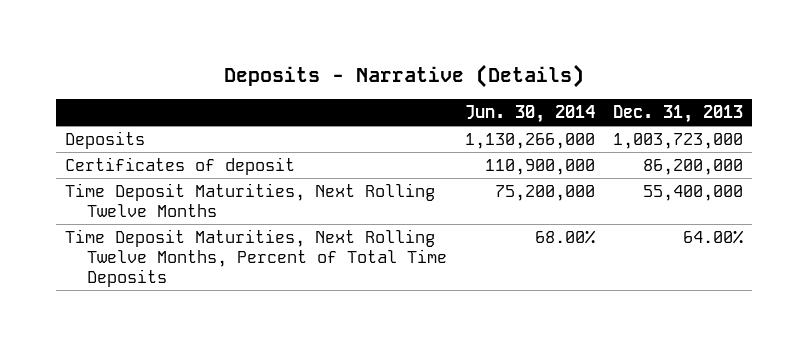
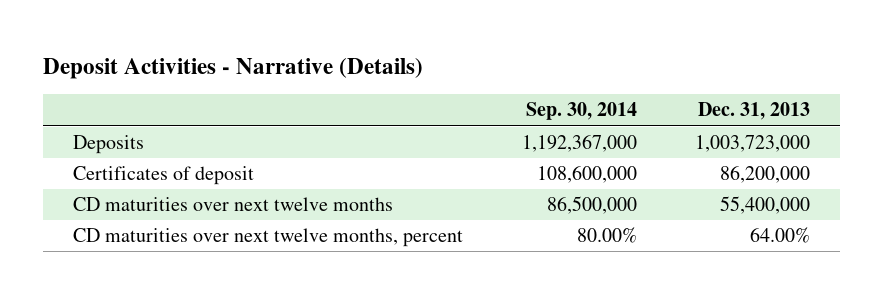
[223,63,584,88] Deposits - Narrative (Details) -> [43,58,424,80] Deposit Activities - Narrative (Details)
[464,104,595,123] Jun. 30, 2014 -> none
none -> [525,102,637,121] Sep. 30, 2014
[64,183,435,217] Time Deposit Maturities, Next Rolling Twelve Months -> [72,197,393,212] CD maturities over next twelve months
[64,229,448,287] Time Deposit Maturities, Next Rolling Twelve Months, Percent of Total Time Deposits -> [72,228,463,248] CD maturities over next twelve months, percent

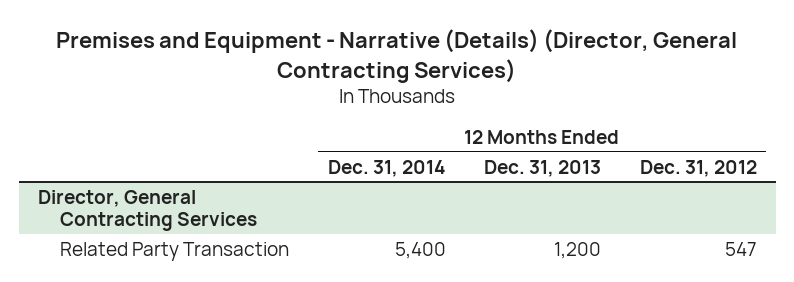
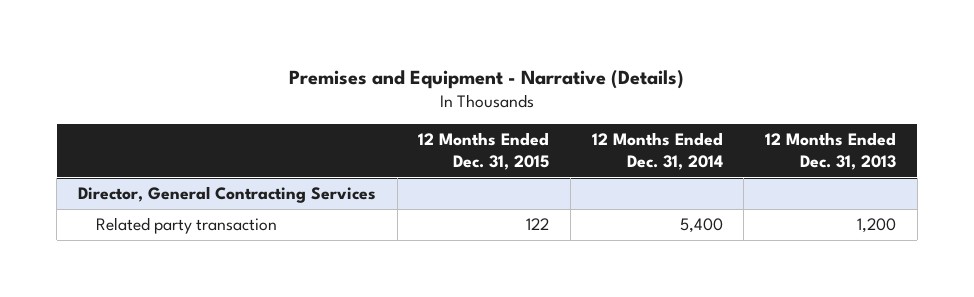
[56,29,738,83] Premises and Equipment - Narrative (Details) (Director, General Contracting Services) -> [289,69,685,89] Premises and Equipment - Narrative (Details)
[639,159,757,177] Dec. 31, 2012 -> none
none -> [418,132,550,171] 12 Months Ended Dec. 31, 2015
[60,241,290,261] Related Party Transaction -> [96,217,278,235] Related party transaction

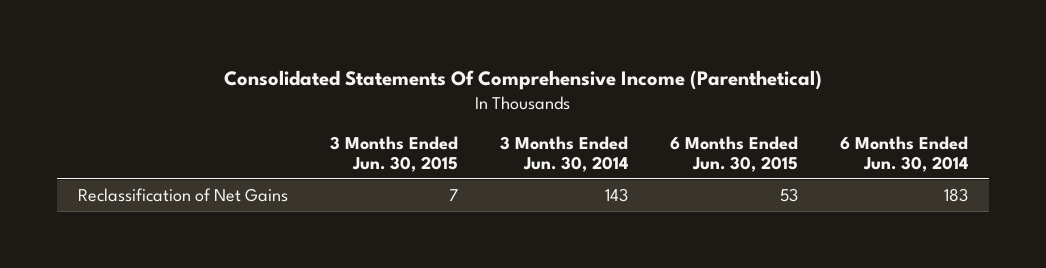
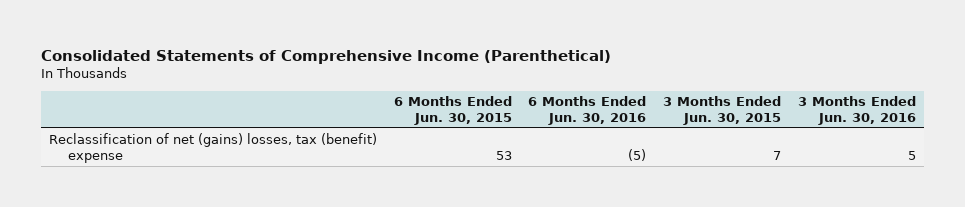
[224,69,823,90] Consolidated Statements Of Comprehensive Income (Parenthetical) -> [40,49,611,64] Consolidated Statements of Comprehensive Income (Parenthetical)
[500,135,629,173] 3 Months Ended Jun. 30, 2014 -> none
[840,135,969,173] 6 Months Ended Jun. 30, 2014 -> none
none -> [528,96,647,126] 6 Months Ended Jun. 30, 2016
none -> [797,96,916,126] 3 Months Ended Jun. 30, 2016
[78,188,289,203] Reclassification of Net Gains -> [48,133,377,163] Reclassification of net (gains) losses, tax (benefit) expense

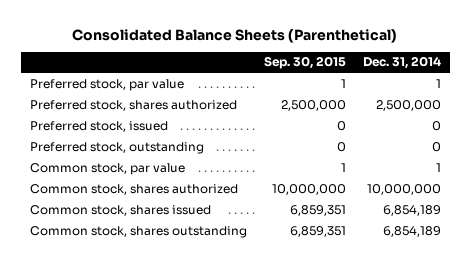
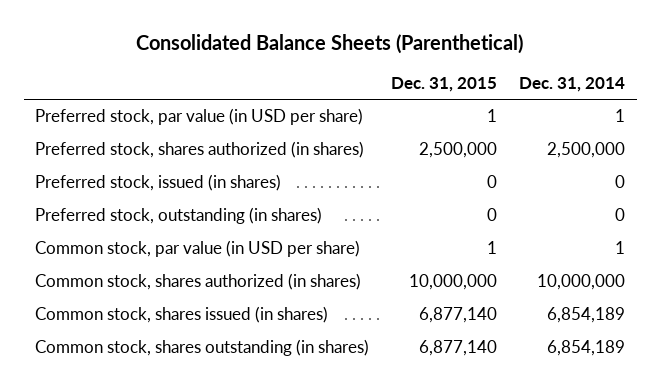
[263,56,346,70] Sep. 30, 2015 -> none
none -> [391,77,498,93] Dec. 31, 2015
[29,78,184,91] Preferred stock, par value -> [34,108,363,126] Preferred stock, par value (in USD per share)
[29,99,237,111] Preferred stock, shares authorized -> [34,141,364,159] Preferred stock, shares authorized (in shares)
[29,120,168,132] Preferred stock, issued -> [34,174,281,192] Preferred stock, issued (in shares)
[29,141,204,154] Preferred stock, outstanding -> [34,207,322,225] Preferred stock, outstanding (in shares)
[29,162,185,175] Common stock, par value -> [34,240,360,258] Common stock, par value (in USD per share)
[29,183,238,195] Common stock, shares authorized -> [34,273,361,291] Common stock, shares authorized (in shares)
[29,204,211,216] Common stock, shares issued -> [34,306,328,324] Common stock, shares issued (in shares)
[29,225,247,238] Common stock, shares outstanding -> [34,339,369,357] Common stock, shares outstanding (in shares)

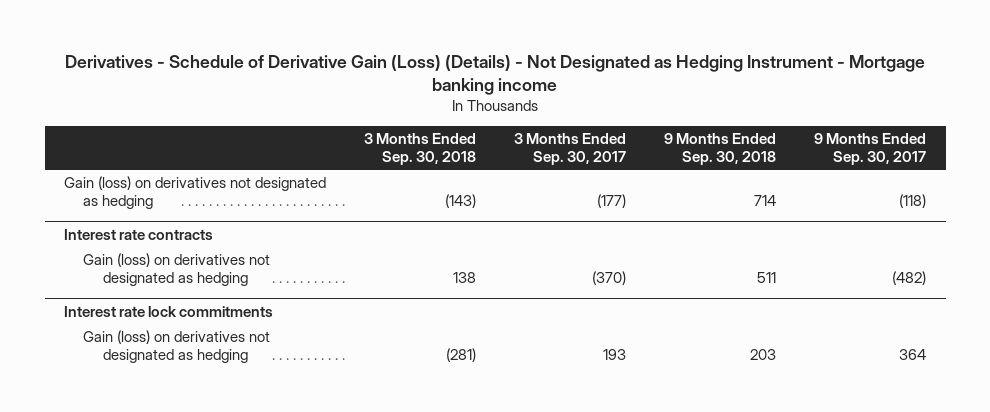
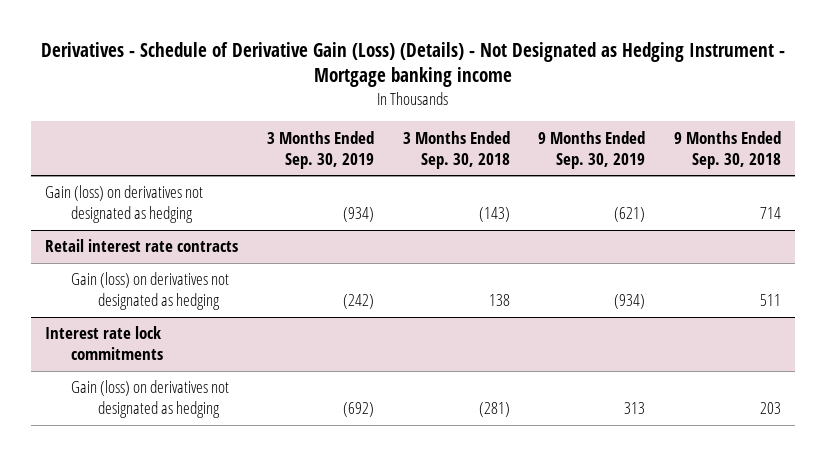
[514,133,627,166] 3 Months Ended Sep. 30, 2017 -> none
[814,133,927,166] 9 Months Ended Sep. 30, 2017 -> none
none -> [266,130,374,169] 3 Months Ended Sep. 30, 2019
none -> [538,130,646,169] 9 Months Ended Sep. 30, 2019
[63,228,213,240] Interest rate contracts -> [45,239,239,253] Retail interest rate contracts

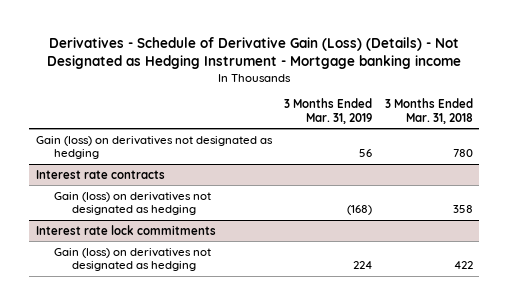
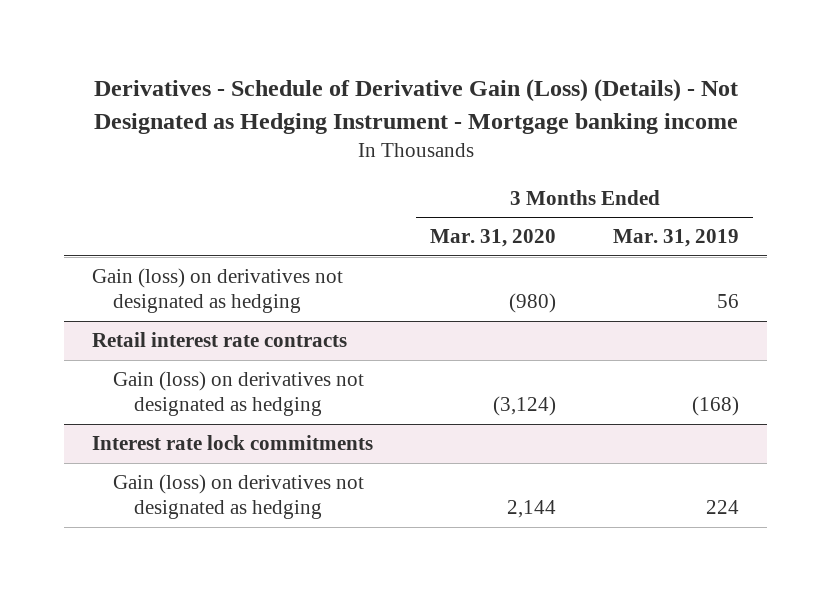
[384,98,473,124] 3 Months Ended Mar. 31, 2018 -> none
none -> [430,229,557,248] Mar. 31, 2020
[35,169,165,179] Interest rate contracts -> [92,332,348,348] Retail interest rate contracts

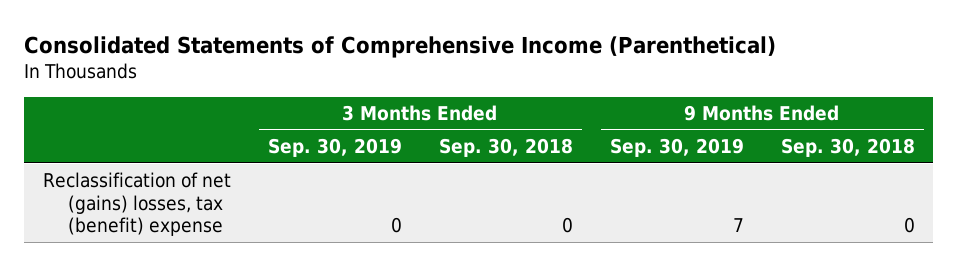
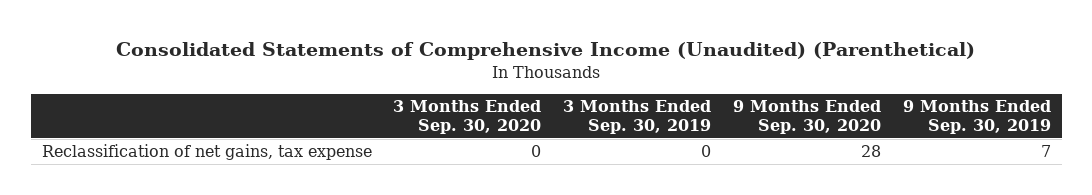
[24,36,777,59] Consolidated Statements of Comprehensive Income (Parenthetical) -> [116,41,976,60] Consolidated Statements of Comprehensive Income (Unaudited) (Parenthetical)
[438,138,573,158] Sep. 30, 2018 -> none
[780,138,915,158] Sep. 30, 2018 -> none
none -> [393,100,542,135] 3 Months Ended Sep. 30, 2020
none -> [732,100,881,135] 9 Months Ended Sep. 30, 2020
[42,172,231,237] Reclassification of net (gains) losses, tax (benefit) expense -> [41,144,372,161] Reclassification of net gains, tax expense

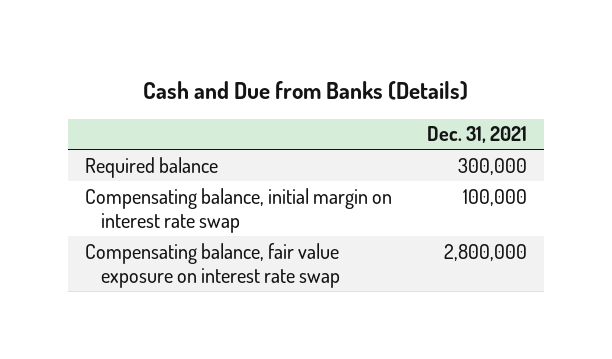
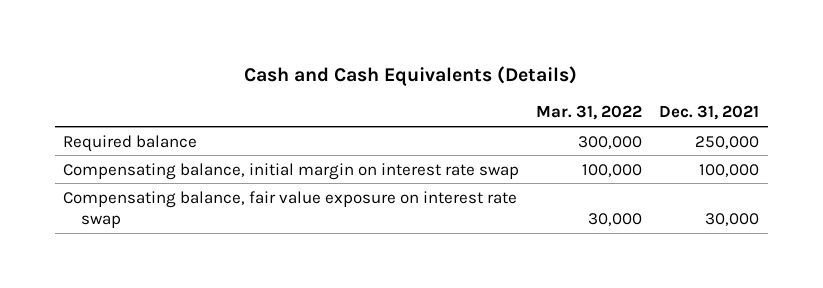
[142,80,468,100] Cash and Due from Banks (Details) -> [244,66,578,87] Cash and Cash Equivalents (Details)
none -> [536,105,643,121] Mar. 31, 2022
[457,157,527,175] 300,000 -> [695,135,760,149] 250,000
[443,243,527,261] 2,800,000 -> [705,212,760,226] 30,000

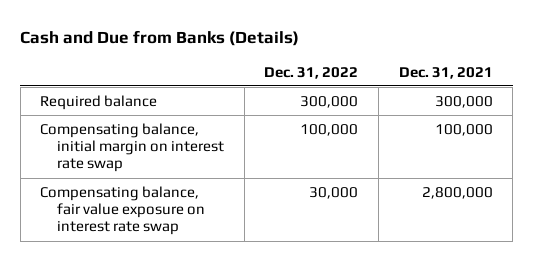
[244,66,578,87] Cash and Cash Equivalents (Details) -> [20,30,300,47] Cash and Due from Banks (Details)
[536,105,643,121] Mar. 31, 2022 -> none
none -> [264,66,359,79] Dec. 31, 2022
[695,135,760,149] 250,000 -> [434,95,493,108] 300,000
[705,212,760,226] 30,000 -> [421,186,493,199] 2,800,000

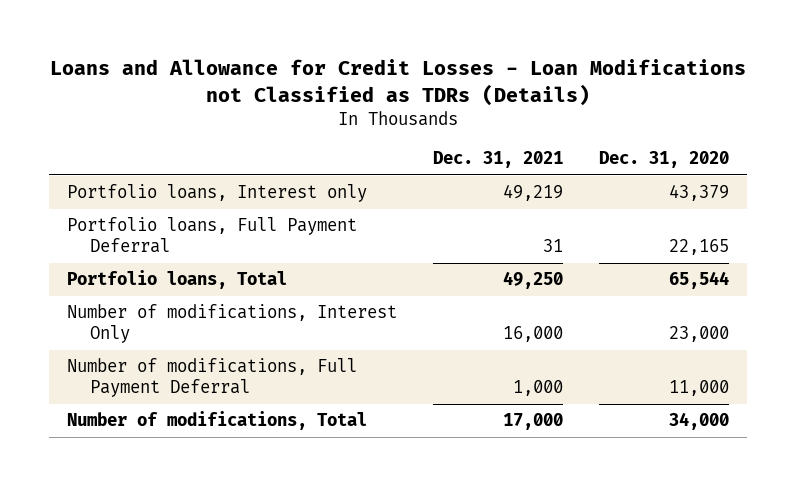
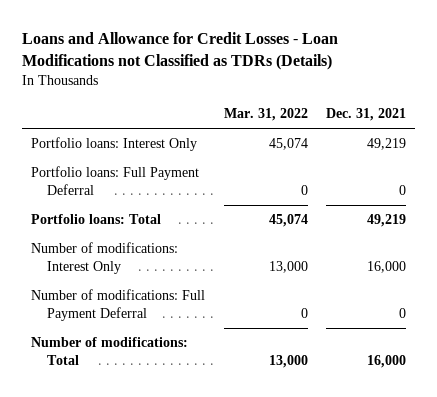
[599,151,730,169] Dec. 31, 2020 -> none
none -> [223,108,308,122] Mar. 31, 2022
[67,184,368,203] Portfolio loans, Interest only -> [31,137,198,152] Portfolio loans: Interest Only
[67,217,358,254] Portfolio loans, Full Payment Deferral -> [31,166,200,196] Portfolio loans: Full Payment Deferral
[543,239,564,253] 31 -> [398,185,406,196] 0
[67,270,288,290] Portfolio loans, Total -> [31,214,162,225] Portfolio loans: Total
[503,271,564,290] 49,250 -> [366,214,406,228] 49,219
[67,304,398,344] Number of modifications, Interest Only -> [31,242,179,275] Number of modifications: Interest Only
[67,358,358,398] Number of modifications, Full Payment Deferral -> [31,289,206,322] Number of modifications: Full Payment Deferral
[513,380,564,397] 1,000 -> [398,308,406,319] 0
[67,411,368,431] Number of modifications, Total -> [31,337,189,366] Number of modifications: Total
[503,413,564,431] 17,000 -> [366,355,406,369] 16,000

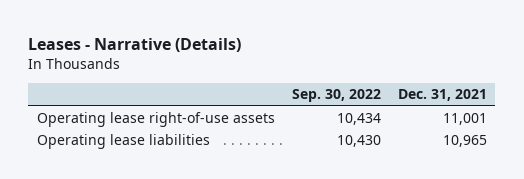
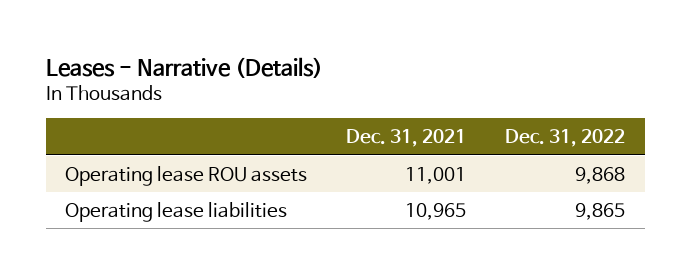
[291,89,381,103] Sep. 30, 2022 -> none
none -> [505,129,626,148] Dec. 31, 2022
[36,112,275,128] Operating lease right-of-use assets -> [65,165,308,186] Operating lease ROU assets

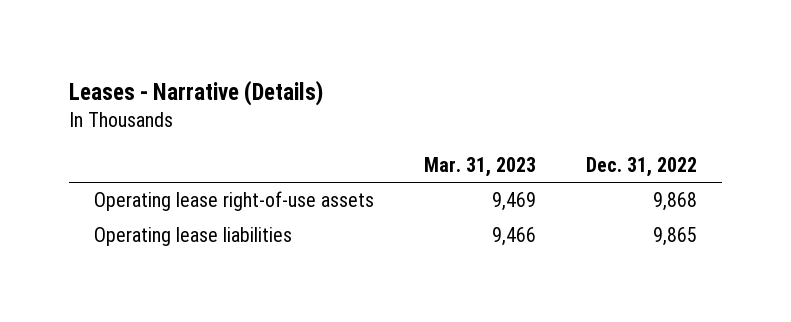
[346,129,467,148] Dec. 31, 2021 -> none
none -> [424,156,537,177] Mar. 31, 2023
[65,165,308,186] Operating lease ROU assets -> [94,191,375,212] Operating lease right-of-use assets

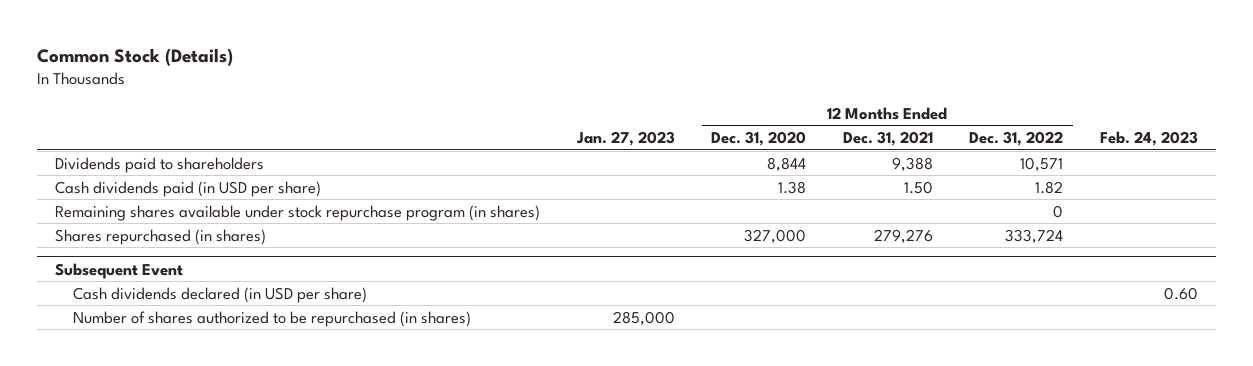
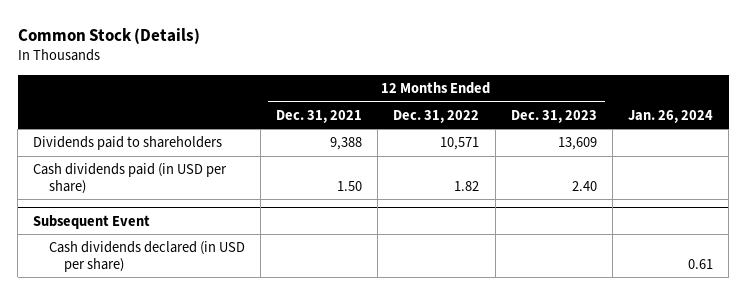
[575,131,675,147] Jan. 27, 2023 -> none
[711,131,807,147] Dec. 31, 2020 -> none
[1100,131,1199,147] Feb. 24, 2023 -> none
none -> [510,109,597,123] Dec. 31, 2023
none -> [628,109,714,123] Jan. 26, 2024
[55,204,541,221] Remaining shares available under stock repurchase program (in shares) -> none
[55,228,267,245] Shares repurchased (in shares) -> none
[72,310,471,327] Number of shares authorized to be repurchased (in shares) -> none

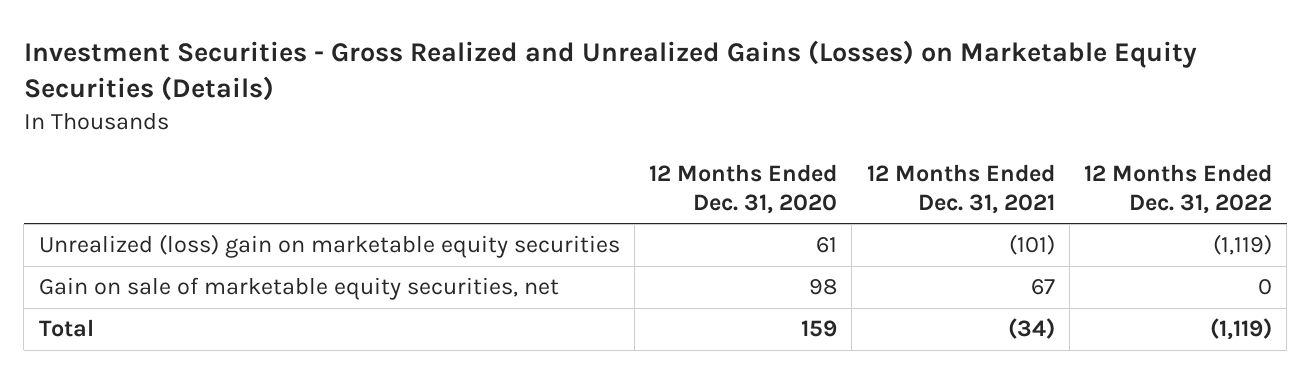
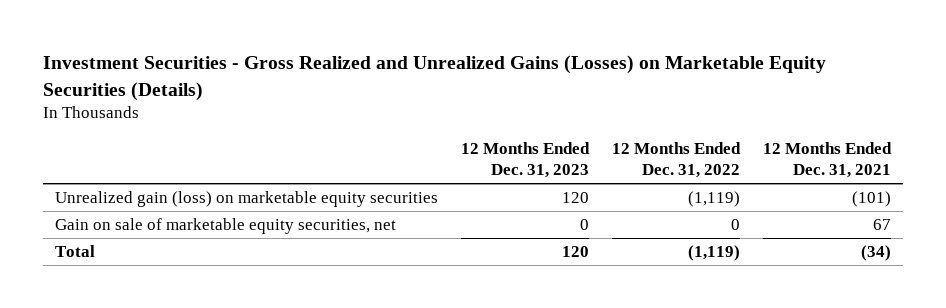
[649,164,838,214] 12 Months Ended Dec. 31, 2020 -> none
none -> [461,142,591,179] 12 Months Ended Dec. 31, 2023
[38,234,620,259] Unrealized (loss) gain on marketable equity securities -> [54,191,438,208] Unrealized gain (loss) on marketable equity securities

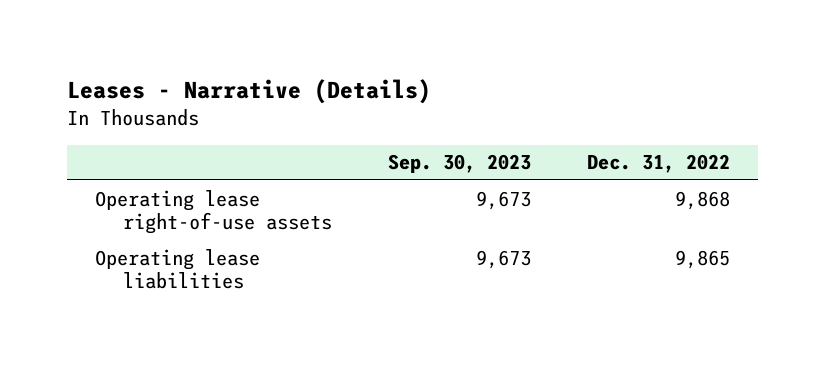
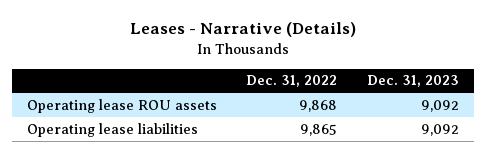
[388,154,532,174] Sep. 30, 2023 -> none
none -> [367,75,460,88] Dec. 31, 2023
[94,189,333,235] Operating lease right-of-use assets -> [26,98,217,113] Operating lease ROU assets

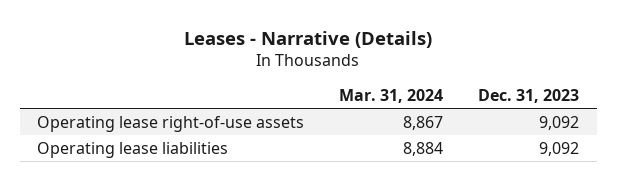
[246,75,338,88] Dec. 31, 2022 -> none
none -> [339,89,444,104] Mar. 31, 2024
[26,98,217,113] Operating lease ROU assets -> [37,115,305,132] Operating lease right-of-use assets

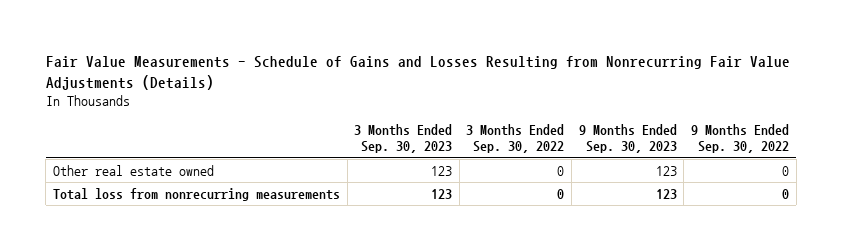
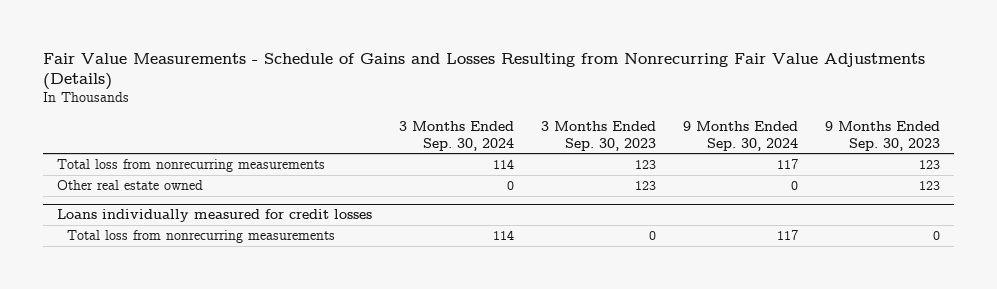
[466,123,565,154] 3 Months Ended Sep. 30, 2022 -> none
[691,123,790,154] 9 Months Ended Sep. 30, 2022 -> none
none -> [398,120,514,151] 3 Months Ended Sep. 30, 2024
none -> [683,120,799,151] 9 Months Ended Sep. 30, 2024
[52,164,214,176] Other real estate owned -> [56,180,203,191] Other real estate owned
none -> [56,209,372,223] Loans individually measured for credit losses
none -> [67,230,336,244] Total loss from nonrecurring measurements

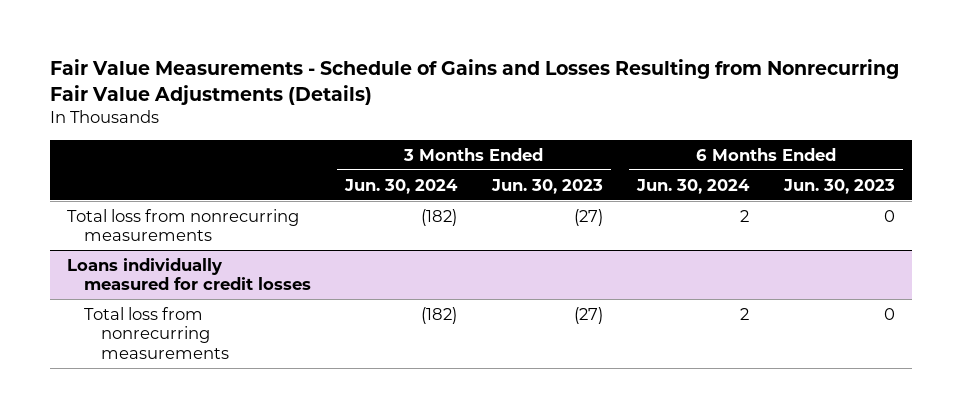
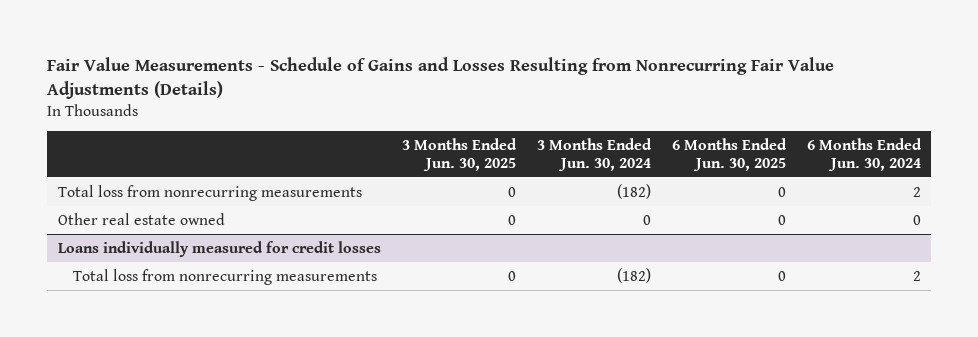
[490,178,603,194] Jun. 30, 2023 -> none
[782,178,895,194] Jun. 30, 2023 -> none
none -> [401,137,517,171] 3 Months Ended Jun. 30, 2025
none -> [671,137,787,171] 6 Months Ended Jun. 30, 2025
none -> [57,212,225,225] Other real estate owned

